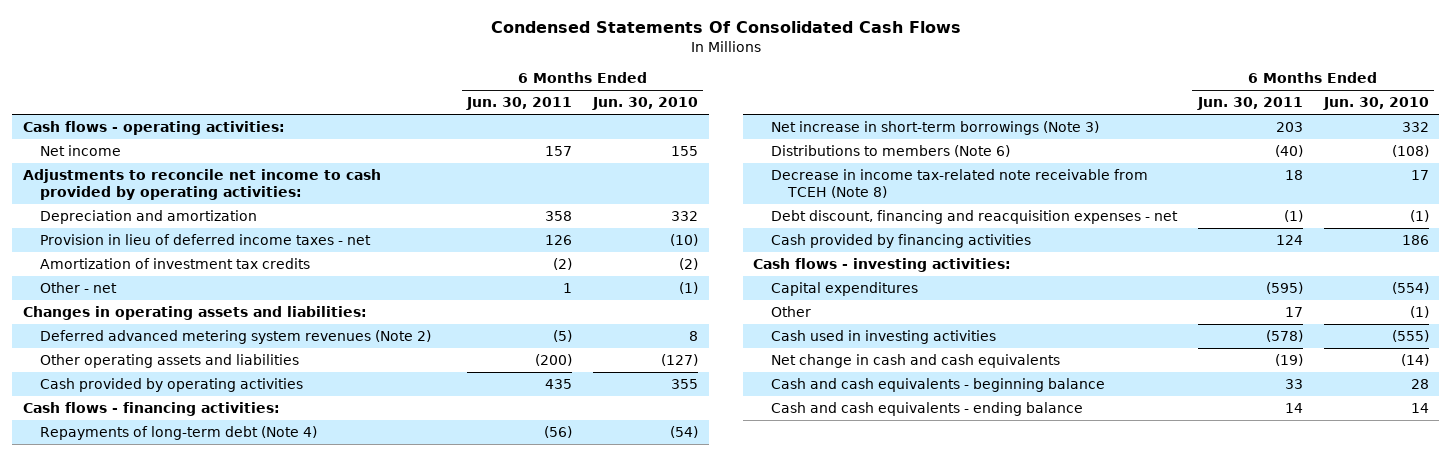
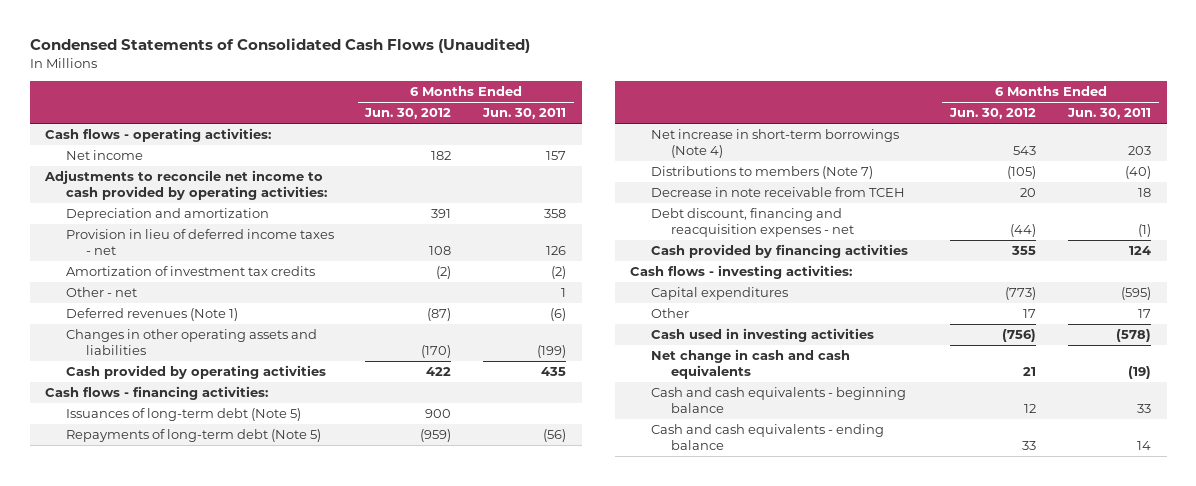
[490,21,961,34] Condensed Statements Of Consolidated Cash Flows -> [29,38,530,54] Condensed Statements of Consolidated Cash Flows (Unaudited)
[592,97,699,111] Jun. 30, 2010 -> none
none -> [364,108,452,120] Jun. 30, 2012
[22,306,367,321] Changes in operating assets and liabilities: -> none
[39,330,431,345] Deferred advanced metering system revenues (Note 2) -> [65,308,238,322] Deferred revenues (Note 1)
[552,330,572,343] (5) -> [550,308,567,322] (6)
[39,354,299,369] Other operating assets and liabilities -> [65,329,317,355] Changes in other operating assets and liabilities
[534,354,572,367] (200) -> [537,344,567,358] (199)
none -> [65,408,301,422] Issuances of long-term debt (Note 5)
[39,426,317,441] Repayments of long-term debt (Note 4) -> [65,429,321,443] Repayments of long-term debt (Note 5)
[770,121,1099,136] Net increase in short-term borrowings (Note 3) -> [650,129,899,158] Net increase in short-term borrowings (Note 4)
[770,145,1010,158] Distributions to members (Note 6) -> [650,166,873,180] Distributions to members (Note 7)
[770,169,1148,198] Decrease in income tax-related note receivable from TCEH (Note 8) -> [650,187,905,198] Decrease in note receivable from TCEH

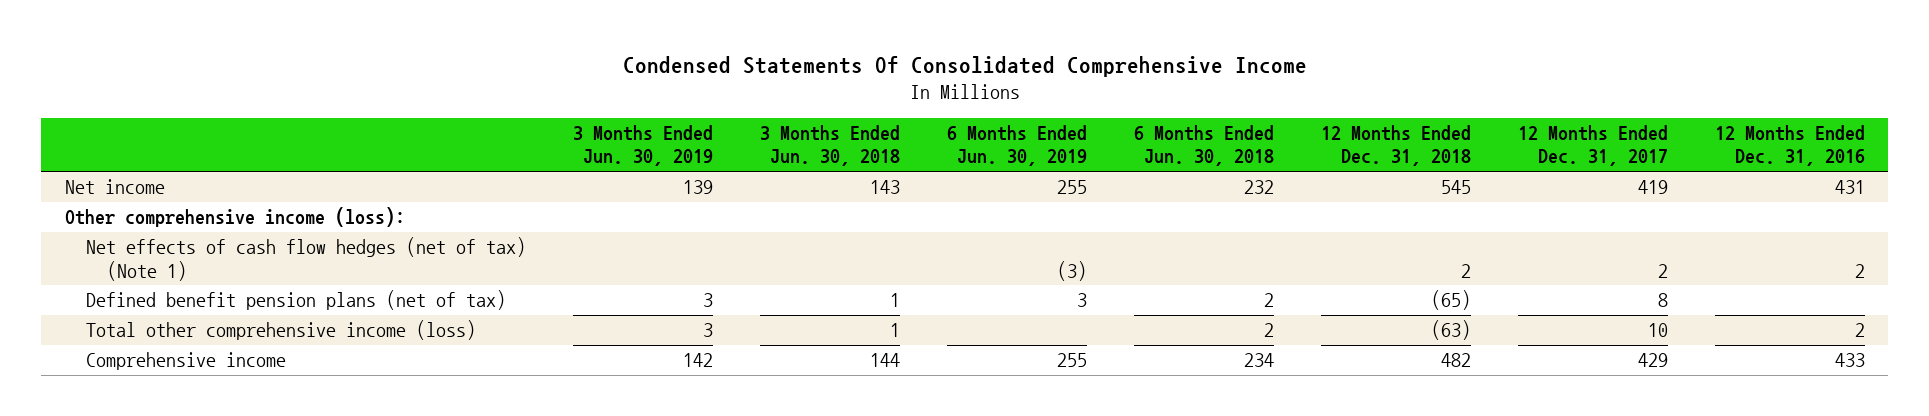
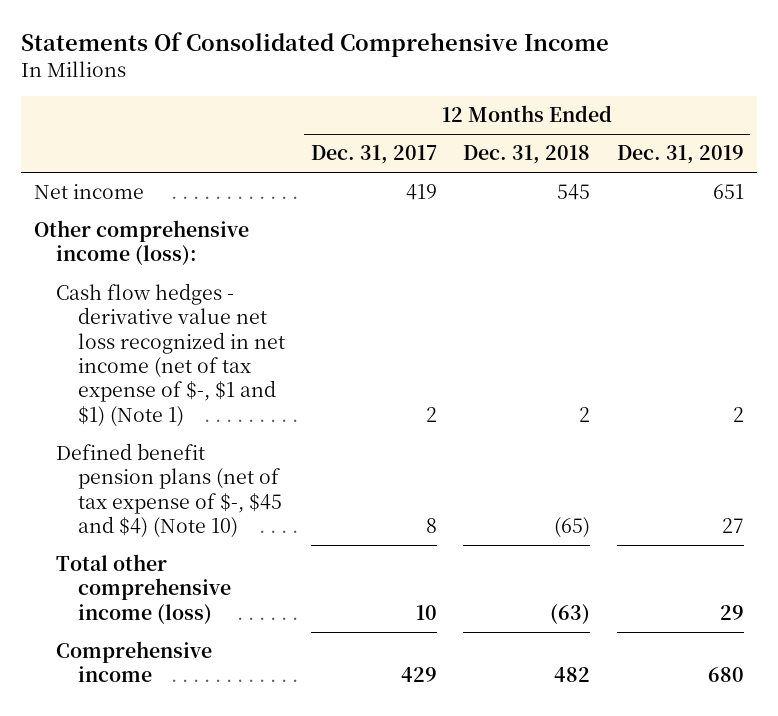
[622,55,1307,77] Condensed Statements Of Consolidated Comprehensive Income -> [20,31,609,57] Statements Of Consolidated Comprehensive Income
[572,125,713,167] 3 Months Ended Jun. 30, 2019 -> none
[759,125,900,167] 3 Months Ended Jun. 30, 2018 -> none
[946,125,1087,167] 6 Months Ended Jun. 30, 2019 -> none
[1133,125,1274,167] 6 Months Ended Jun. 30, 2018 -> none
[1714,125,1865,167] 12 Months Ended Dec. 31, 2016 -> none
none -> [616,145,744,165] Dec. 31, 2019
[86,237,527,281] Net effects of cash flow hedges (net of tax) (Note 1) -> [55,283,285,427] Cash flow hedges - derivative value net loss recognized in net income (net of tax expense of $-, $1 and $1) (Note 1)
[86,290,507,311] Defined benefit pension plans (net of tax) -> [55,443,282,539] Defined benefit pension plans (net of tax expense of $-, $45 and $4) (Note 10)

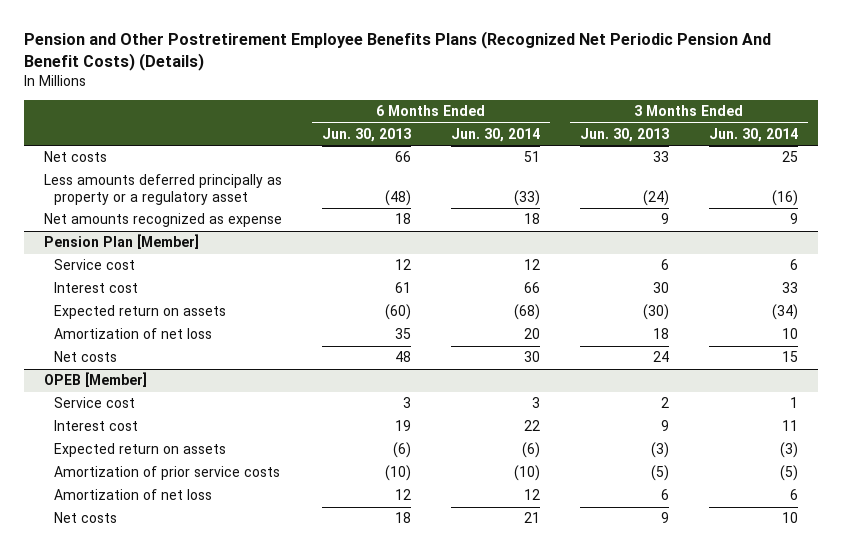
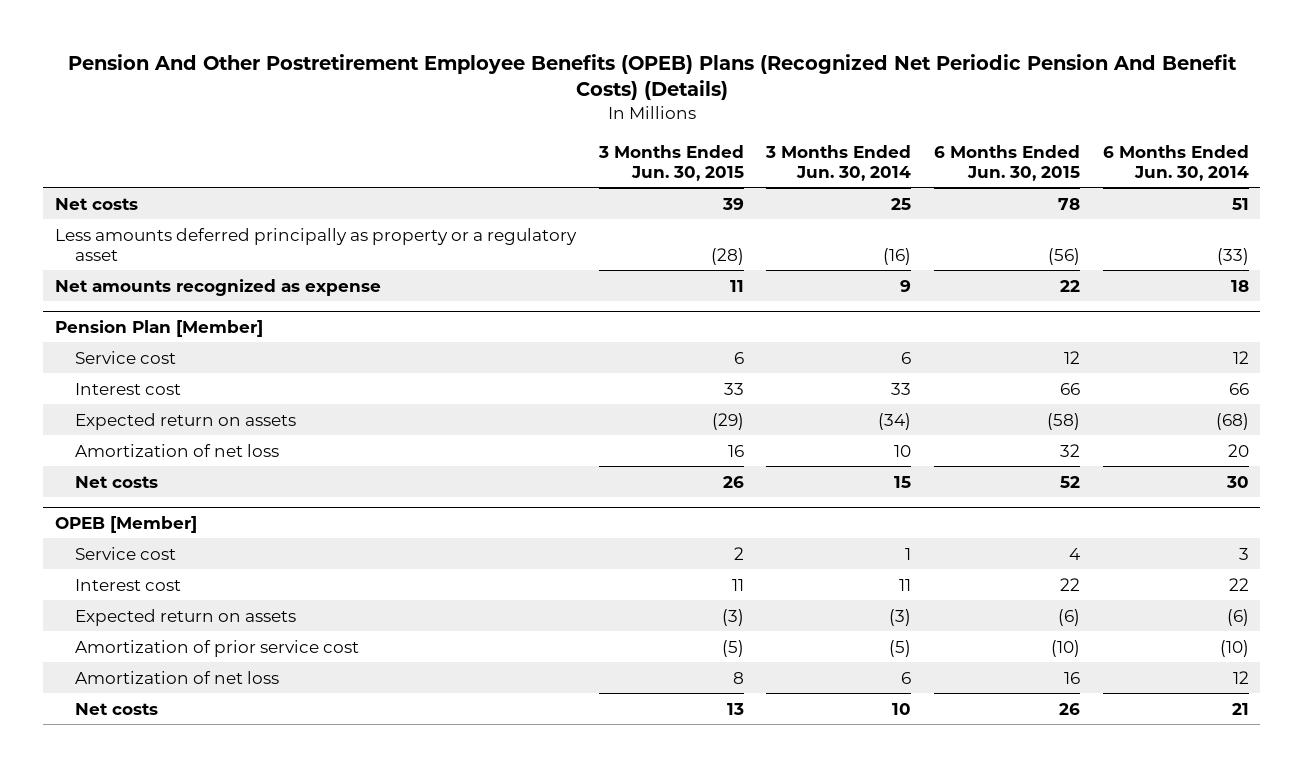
[23,31,771,72] Pension and Other Postretirement Employee Benefits Plans (Recognized Net Periodic Pension And Benefit Costs) (Details) -> [67,53,1237,101] Pension And Other Postretirement Employee Benefits (OPEB) Plans (Recognized Net Periodic Pension And Benefit Costs) (Details)
[321,127,411,142] Jun. 30, 2013 -> none
[579,127,669,142] Jun. 30, 2013 -> none
none -> [597,144,744,181] 3 Months Ended Jun. 30, 2015
none -> [934,144,1081,181] 6 Months Ended Jun. 30, 2015
[53,466,280,481] Amortization of prior service costs -> [75,639,360,657] Amortization of prior service cost

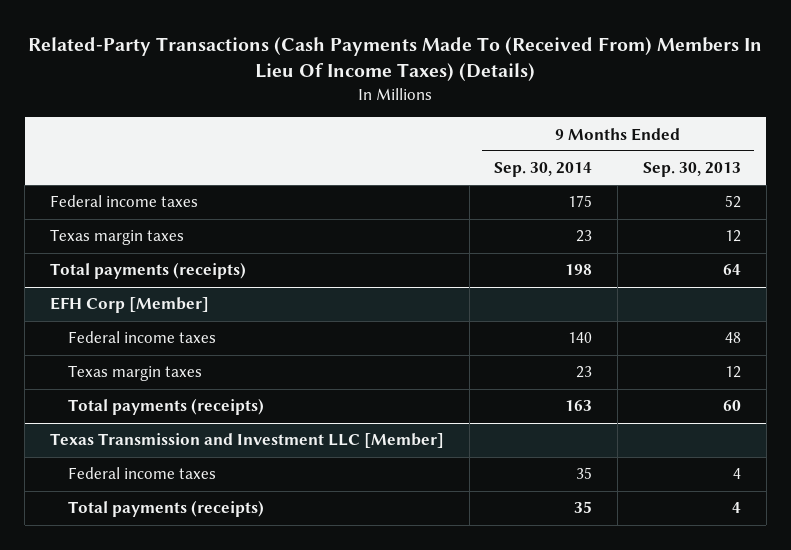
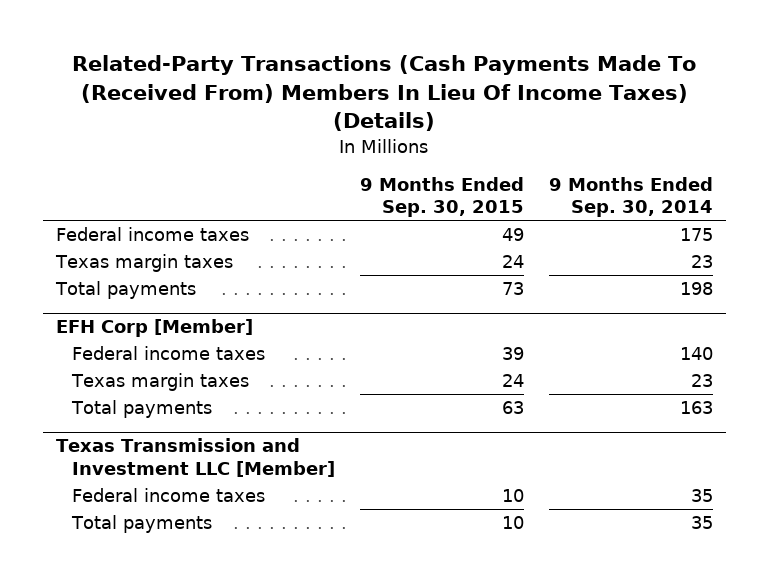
[643,162,742,178] Sep. 30, 2013 -> none
none -> [359,177,524,218] 9 Months Ended Sep. 30, 2015
[49,262,246,280] Total payments (receipts) -> [54,281,196,300] Total payments
[67,398,264,416] Total payments (receipts) -> [70,400,212,419] Total payments
[67,500,264,518] Total payments (receipts) -> [70,515,212,534] Total payments

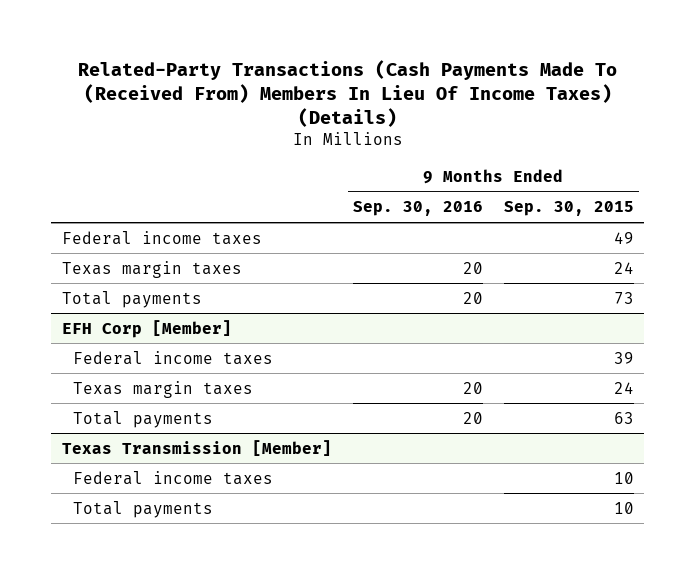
[549,177,714,218] 9 Months Ended Sep. 30, 2014 -> none
none -> [352,201,483,217] Sep. 30, 2016
[55,438,335,477] Texas Transmission and Investment LLC [Member] -> [61,439,332,456] Texas Transmission [Member]

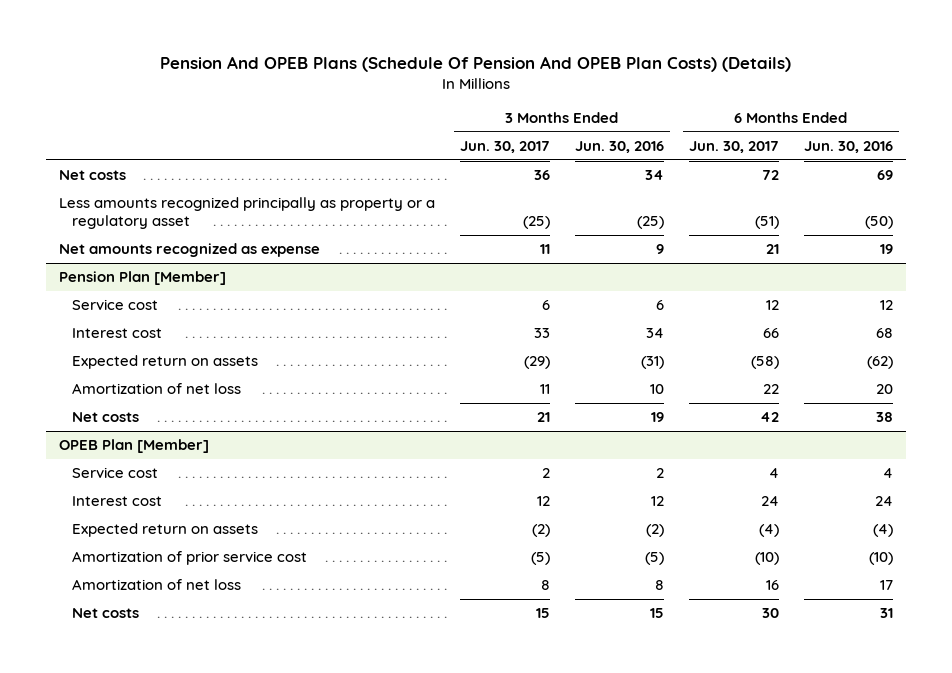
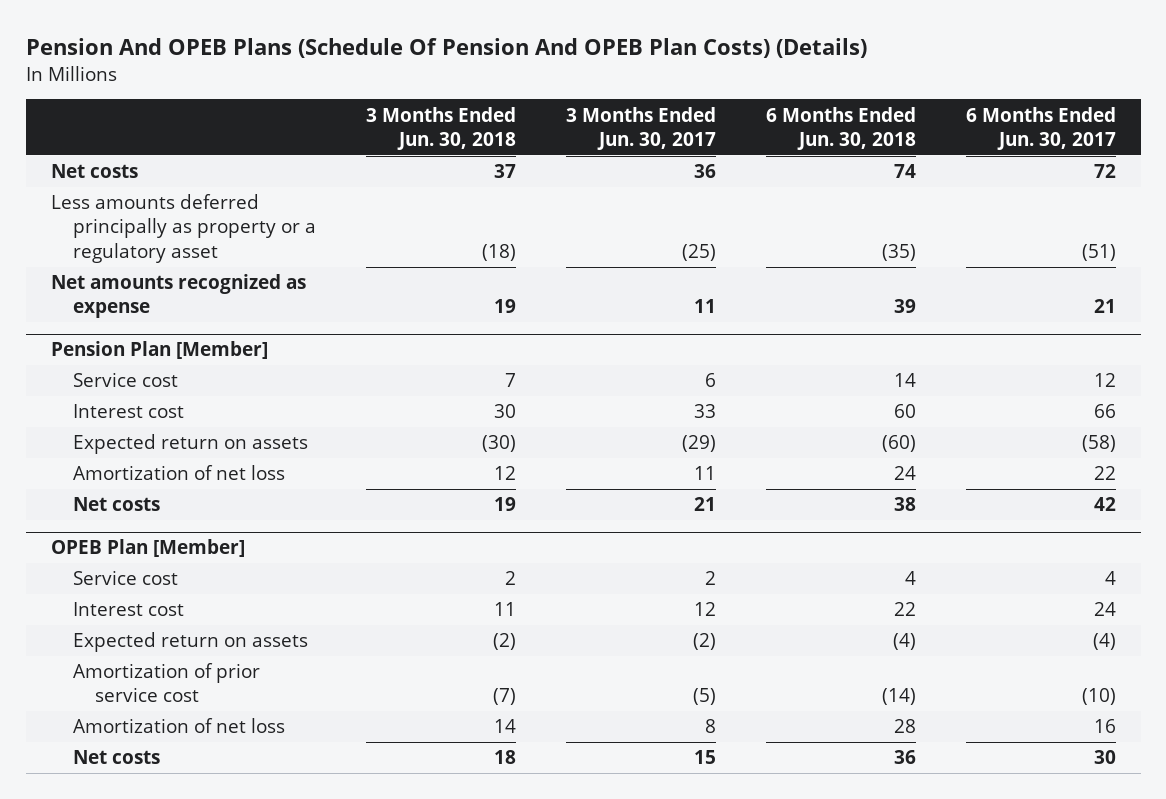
[575,141,665,154] Jun. 30, 2016 -> none
[804,141,894,154] Jun. 30, 2016 -> none
none -> [365,106,516,150] 3 Months Ended Jun. 30, 2018
none -> [765,106,916,150] 6 Months Ended Jun. 30, 2018
[58,197,435,230] Less amounts recognized principally as property or a regulatory asset -> [50,194,316,263] Less amounts deferred principally as property or a regulatory asset

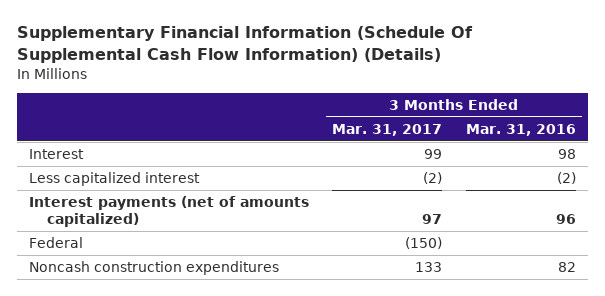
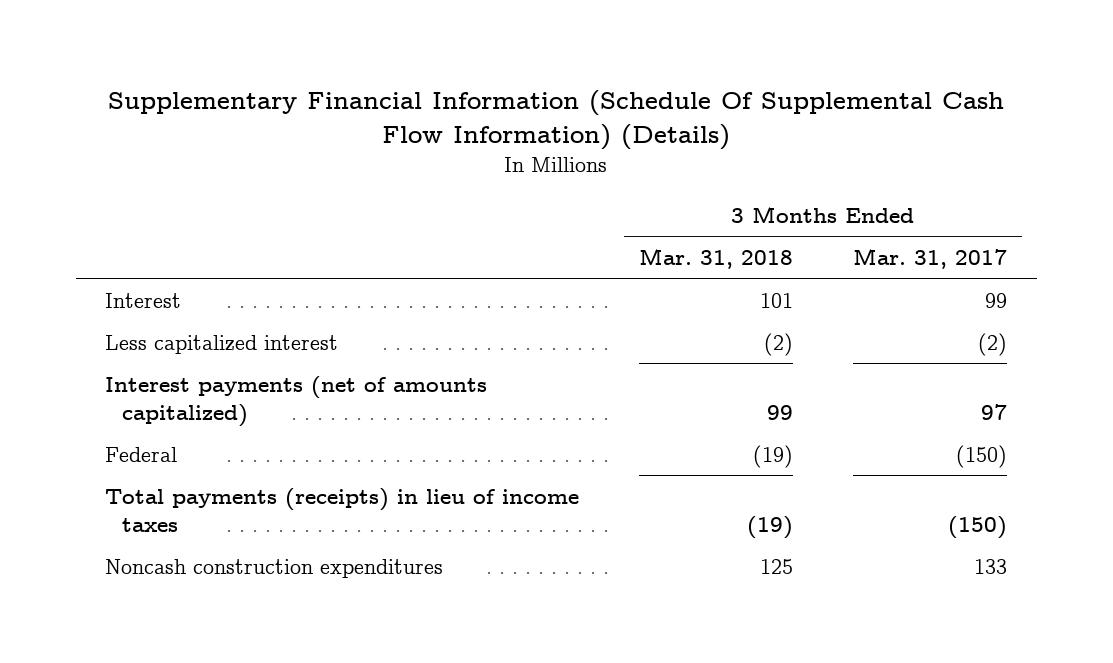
[466,123,577,136] Mar. 31, 2016 -> none
none -> [639,247,794,269] Mar. 31, 2018
none -> [105,487,580,532] Total payments (receipts) in lieu of income taxes

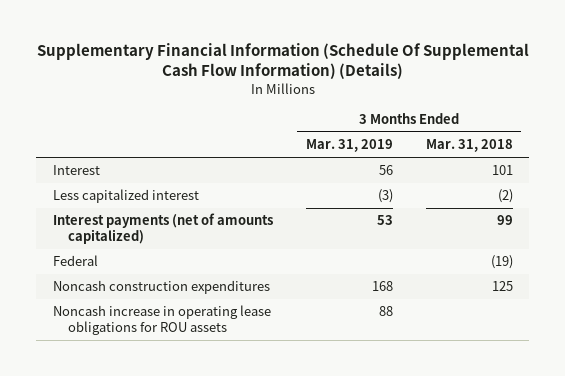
[853,247,1008,269] Mar. 31, 2017 -> none
none -> [305,139,393,153] Mar. 31, 2019
[105,487,580,532] Total payments (receipts) in lieu of income taxes -> none
none -> [52,305,271,336] Noncash increase in operating lease obligations for ROU assets

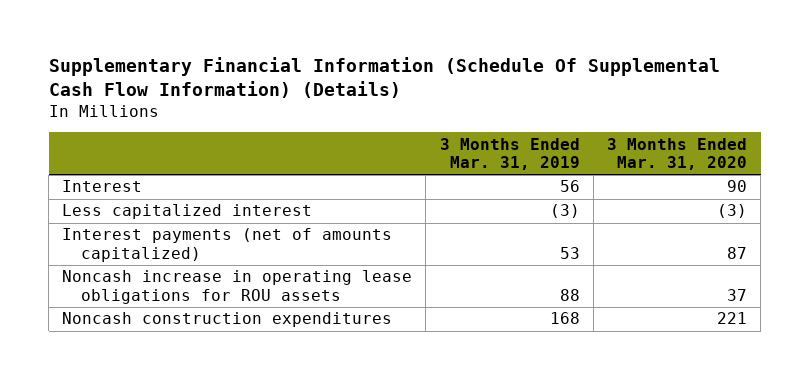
[425,139,513,153] Mar. 31, 2018 -> none
none -> [606,137,747,171] 3 Months Ended Mar. 31, 2020
[52,255,98,267] Federal -> none
[52,280,270,295] Noncash construction expenditures -> [62,312,393,328] Noncash construction expenditures

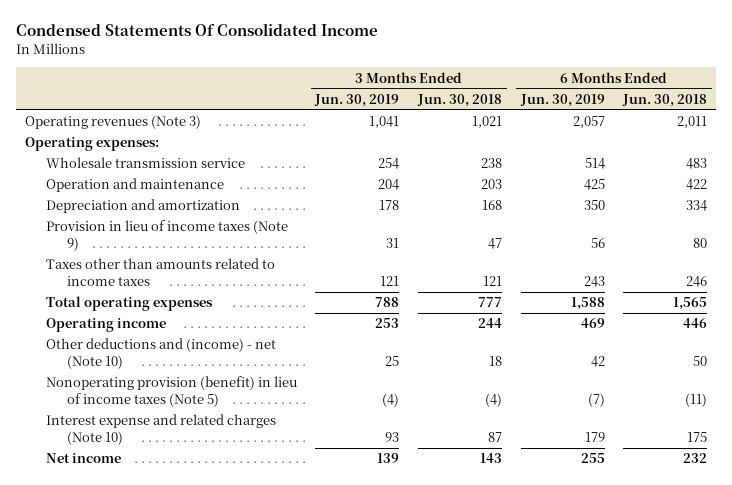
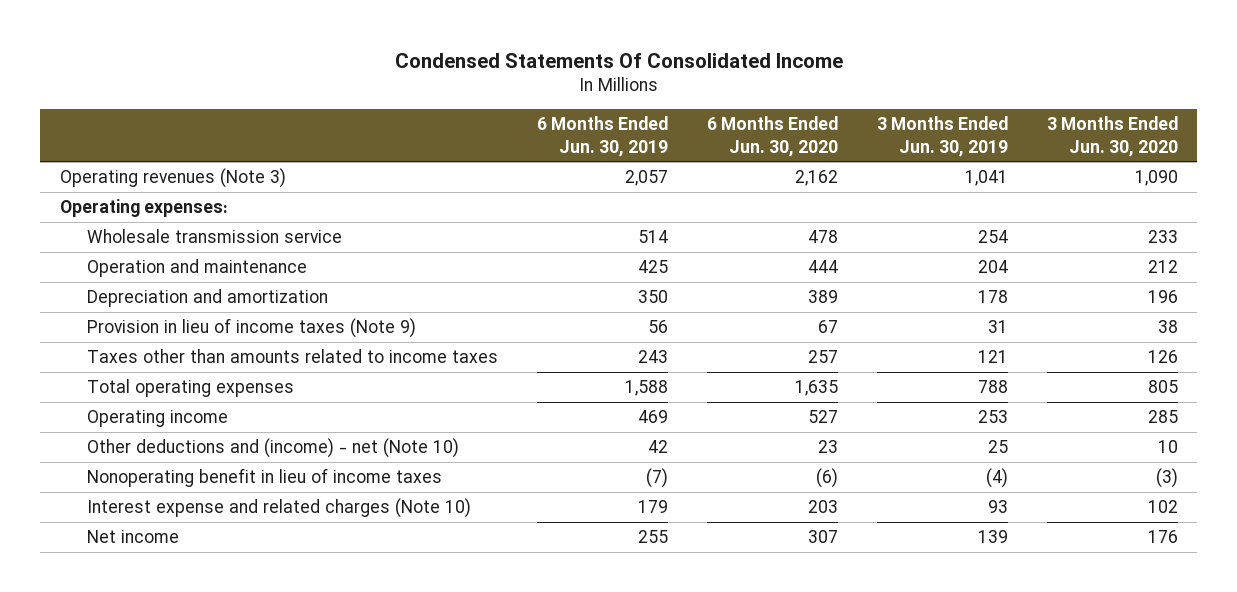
[417,93,503,107] Jun. 30, 2018 -> none
[622,93,708,107] Jun. 30, 2018 -> none
none -> [706,116,838,157] 6 Months Ended Jun. 30, 2020
none -> [1046,116,1178,157] 3 Months Ended Jun. 30, 2020
[45,376,297,408] Nonoperating provision (benefit) in lieu of income taxes (Note 5) -> [87,468,443,488] Nonoperating benefit in lieu of income taxes

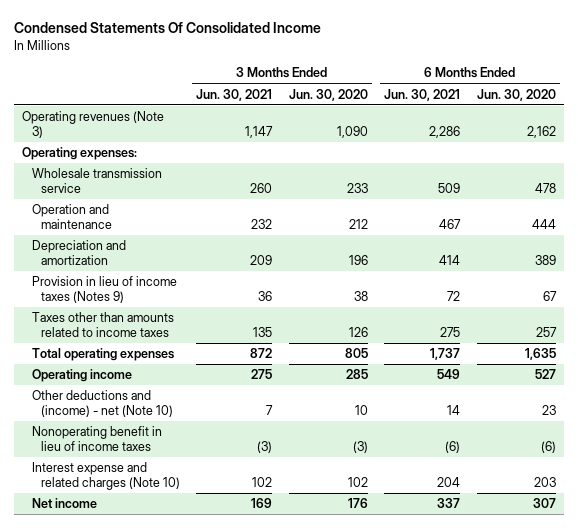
[537,116,669,157] 6 Months Ended Jun. 30, 2019 -> none
[876,116,1008,157] 3 Months Ended Jun. 30, 2019 -> none
none -> [196,88,273,101] Jun. 30, 2021
none -> [384,88,461,101] Jun. 30, 2021
[87,318,417,339] Provision in lieu of income taxes (Note 9) -> [31,276,177,303] Provision in lieu of income taxes (Notes 9)

